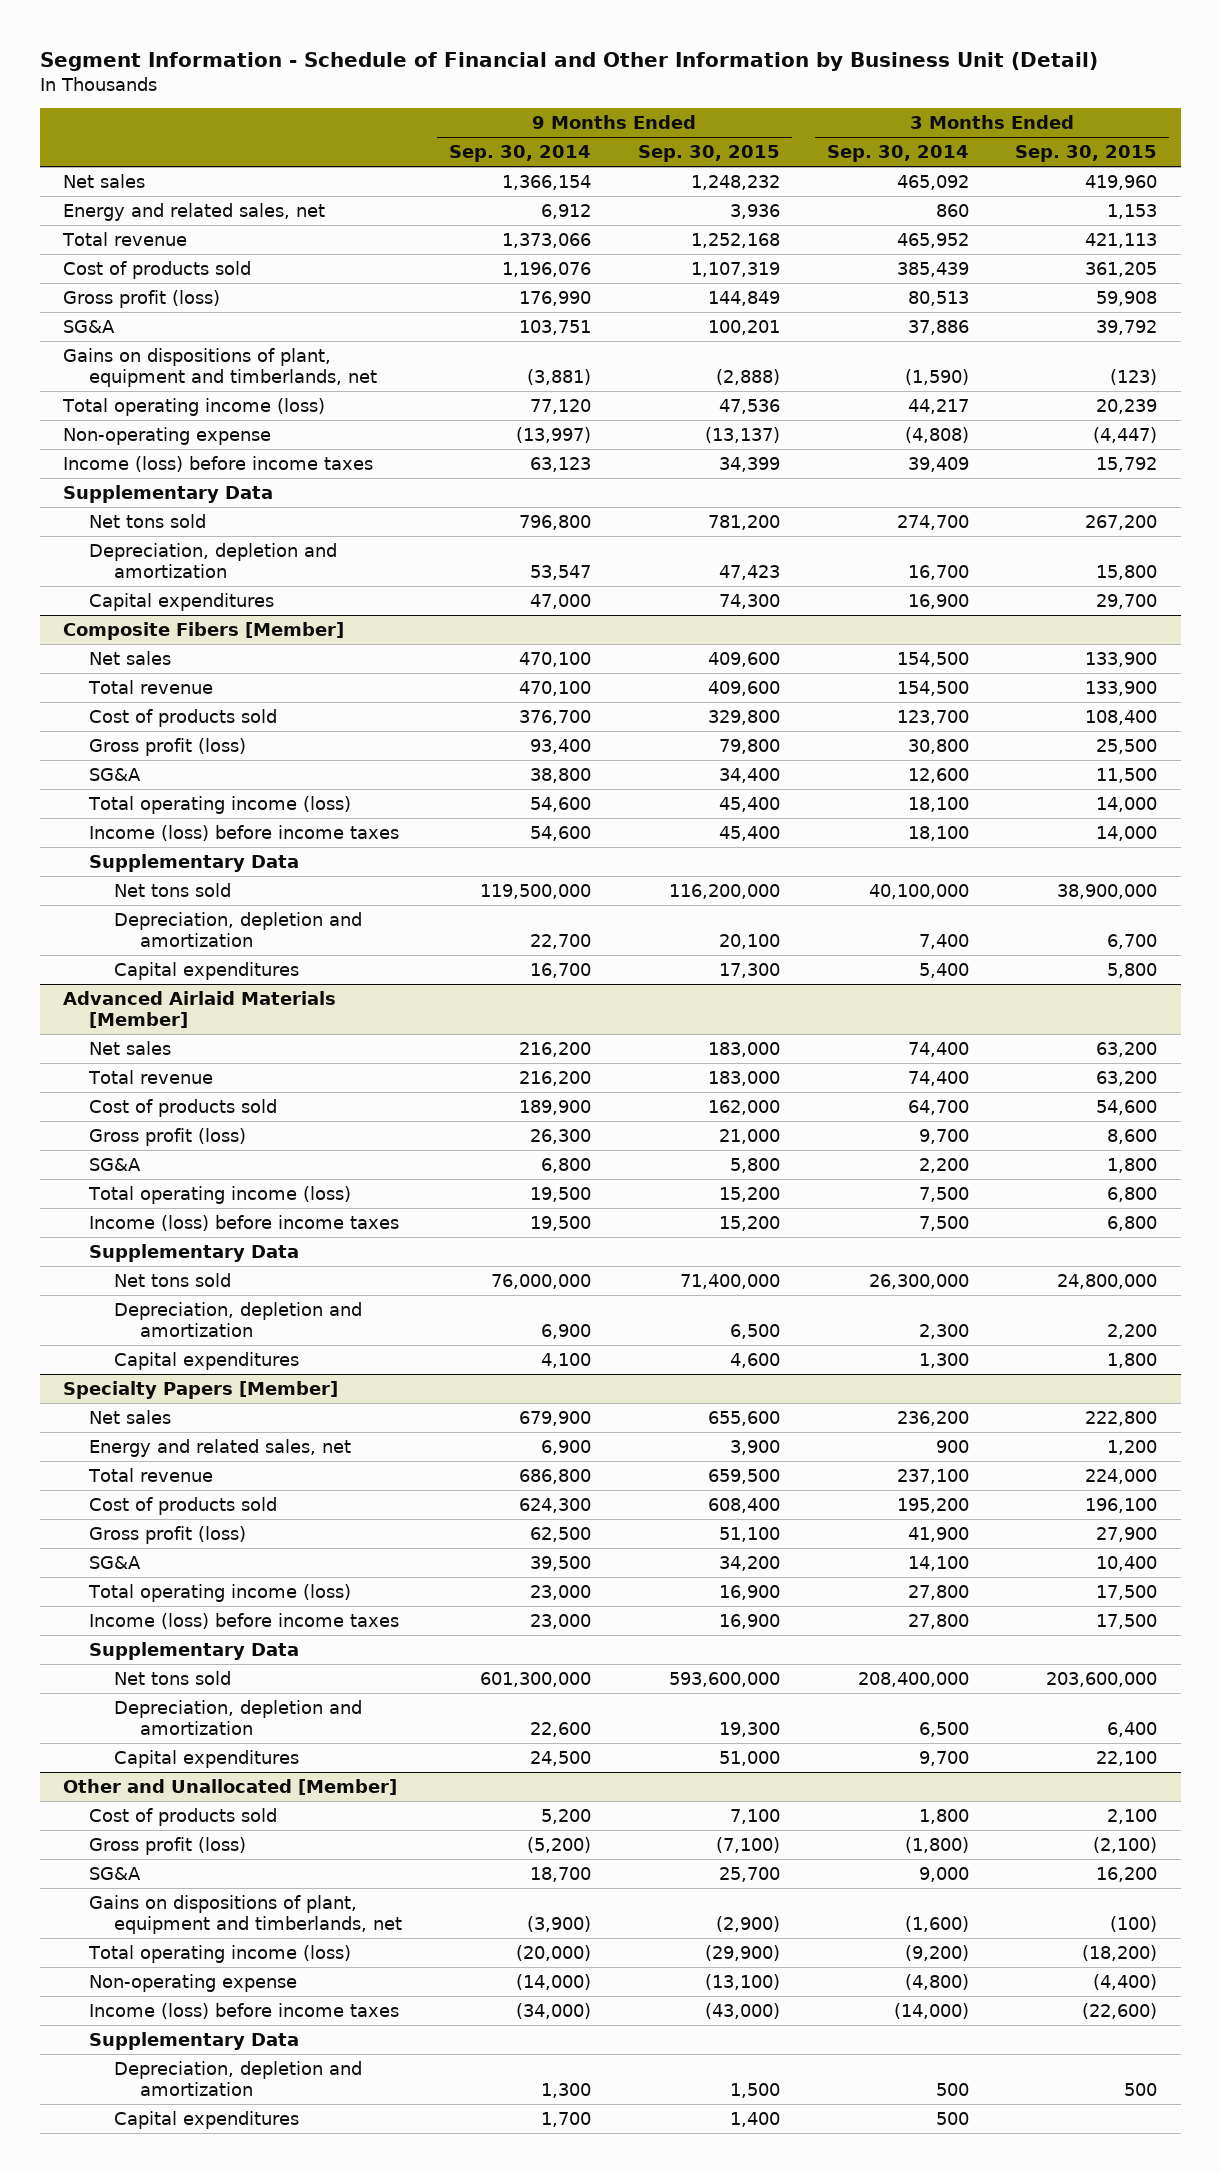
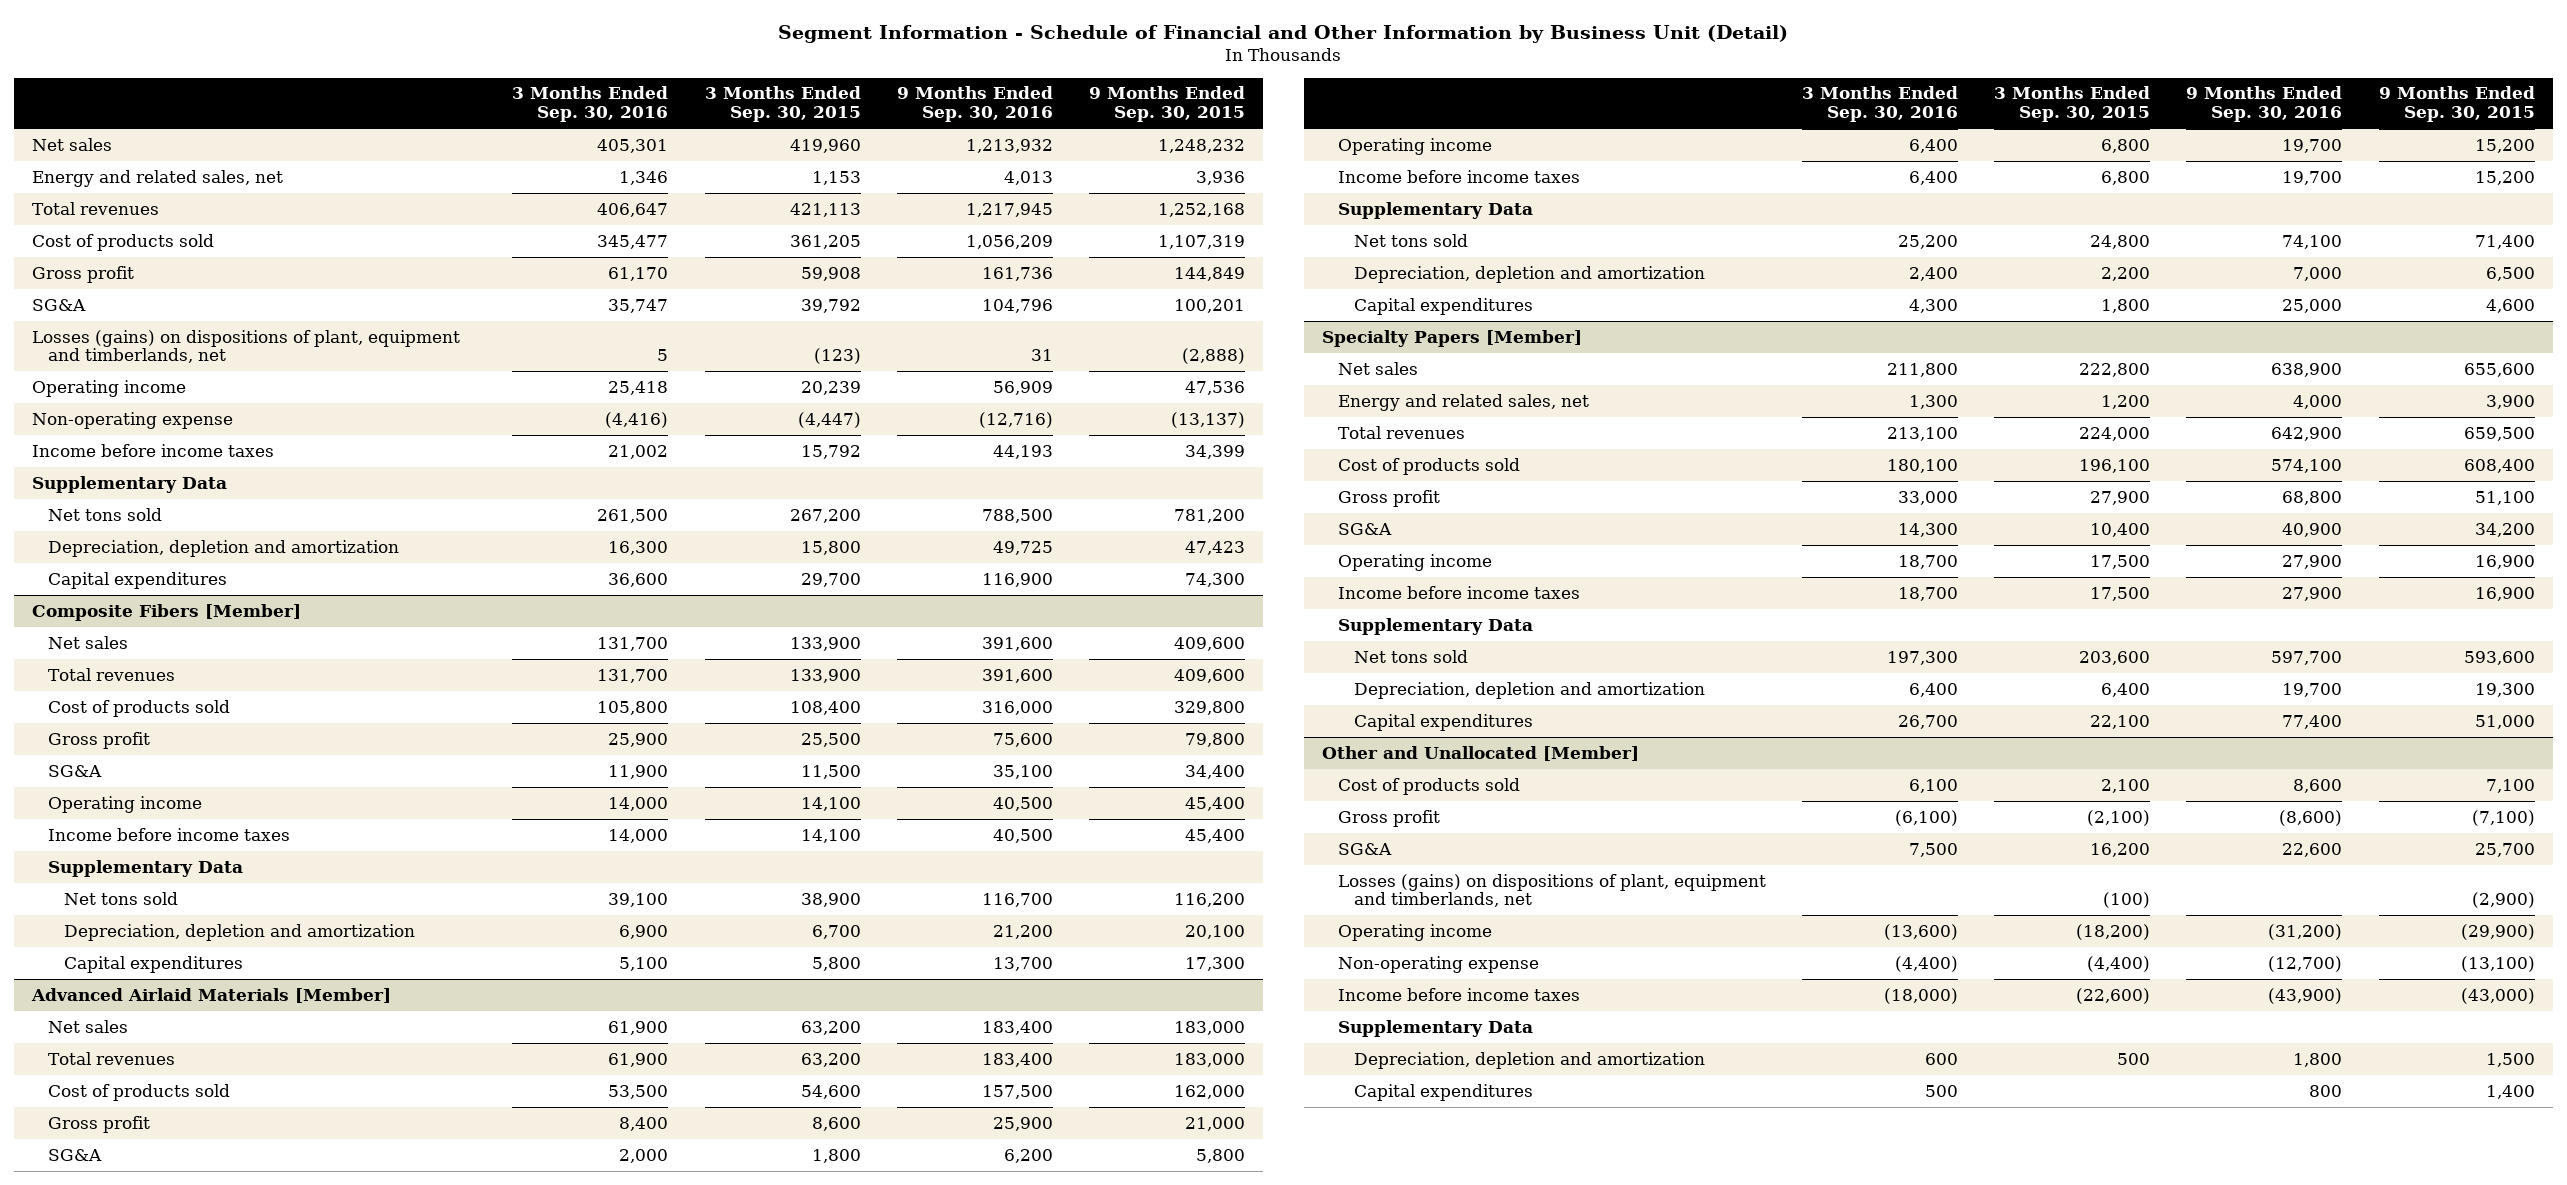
[449,145,592,163] Sep. 30, 2014 -> none
[826,145,969,163] Sep. 30, 2014 -> none
none -> [512,86,669,123] 3 Months Ended Sep. 30, 2016
none -> [896,86,1053,123] 9 Months Ended Sep. 30, 2016
[62,231,188,246] Total revenue -> [32,201,160,215] Total revenues
[63,289,221,308] Gross profit (loss) -> [32,265,135,283] Gross profit
[63,347,377,387] Gains on dispositions of plant, equipment and timberlands, net -> [32,329,461,364] Losses (gains) on dispositions of plant, equipment and timberlands, net
[62,397,326,416] Total operating income (loss) -> [32,379,187,397] Operating income
[63,455,374,472] Income (loss) before income taxes -> [32,443,275,457] Income before income taxes
[87,679,213,694] Total revenue -> [48,667,176,681] Total revenues
[88,737,246,756] Gross profit (loss) -> [48,731,151,749] Gross profit
[87,795,351,814] Total operating income (loss) -> [48,795,203,813] Operating income
[1096,796,1158,812] 14,000 -> [800,796,861,811] 14,100
[88,824,399,841] Income (loss) before income taxes -> [48,827,291,841] Income before income taxes
[1096,825,1158,841] 14,000 -> [800,828,861,843] 14,100
[668,883,780,899] 116,200,000 -> [1174,892,1246,907] 116,200
[1057,883,1158,899] 38,900,000 -> [800,892,861,907] 38,900
[87,1069,213,1084] Total revenue -> [48,1051,176,1065] Total revenues
[88,1127,246,1146] Gross profit (loss) -> [48,1115,151,1133] Gross profit
[87,1185,351,1204] Total operating income (loss) -> [1337,137,1492,155] Operating income
[88,1214,399,1231] Income (loss) before income taxes -> [1337,169,1580,183] Income before income taxes
[679,1273,780,1289] 71,400,000 -> [2474,234,2535,249] 71,400
[1057,1273,1158,1289] 24,800,000 -> [2090,234,2151,249] 24,800
[87,1467,213,1482] Total revenue -> [1337,425,1465,439] Total revenues
[88,1525,246,1544] Gross profit (loss) -> [1337,489,1440,507] Gross profit
[87,1583,351,1602] Total operating income (loss) -> [1337,553,1492,571] Operating income
[88,1612,399,1629] Income (loss) before income taxes -> [1337,585,1580,599] Income before income taxes
[668,1671,780,1687] 593,600,000 -> [2463,650,2535,665] 593,600
[1046,1671,1158,1687] 203,600,000 -> [2079,650,2151,665] 203,600
[88,1836,246,1855] Gross profit (loss) -> [1337,809,1440,827] Gross profit
[88,1894,403,1934] Gains on dispositions of plant, equipment and timberlands, net -> [1337,873,1766,908] Losses (gains) on dispositions of plant, equipment and timberlands, net
[87,1944,351,1963] Total operating income (loss) -> [1337,923,1492,941] Operating income
[88,2002,399,2019] Income (loss) before income taxes -> [1337,987,1580,1001] Income before income taxes

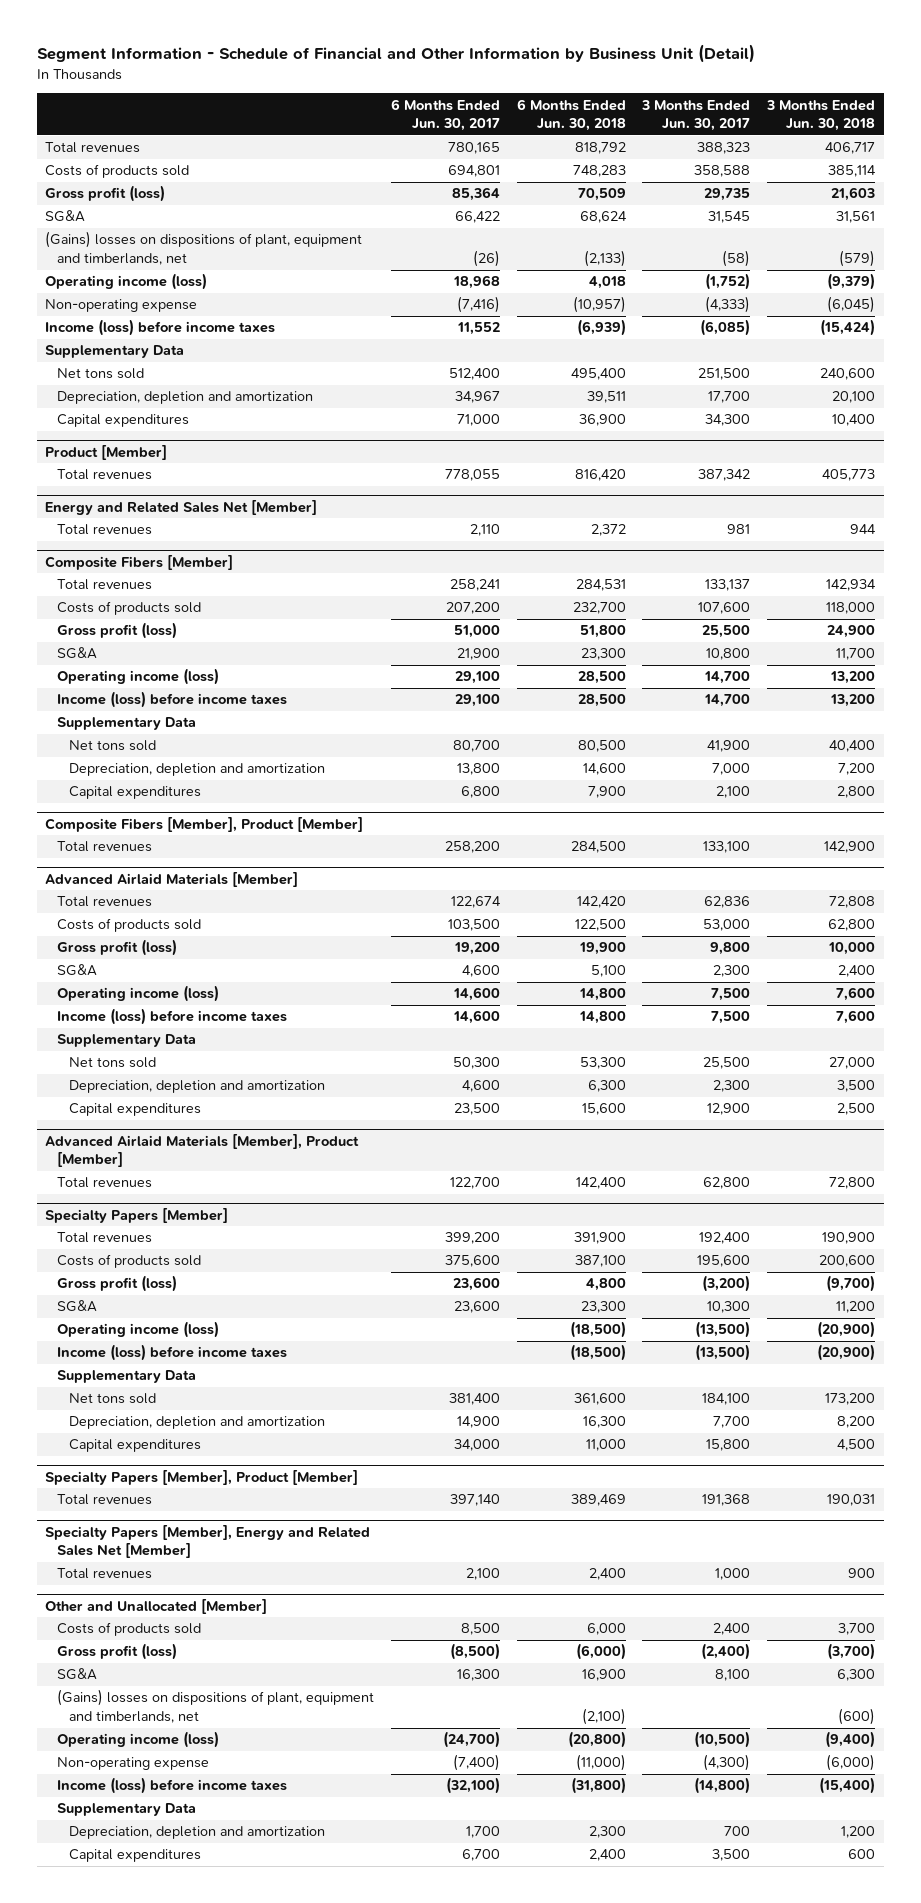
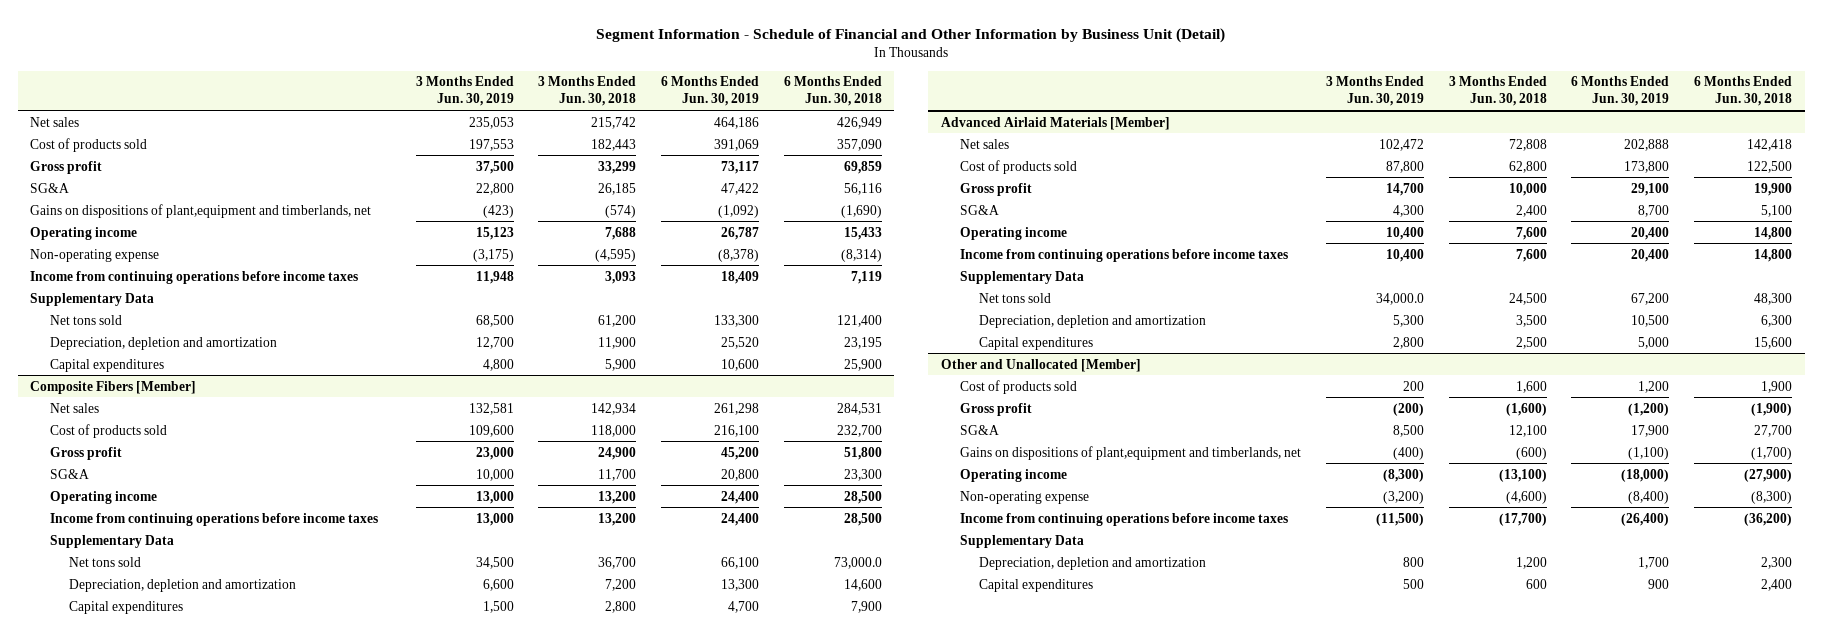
[391,98,501,132] 6 Months Ended Jun. 30, 2017 -> none
[641,99,751,132] 3 Months Ended Jun. 30, 2017 -> none
none -> [415,76,514,107] 3 Months Ended Jun. 30, 2019
none -> [661,76,760,107] 6 Months Ended Jun. 30, 2019
[45,142,141,154] Total revenues -> none
none -> [30,116,80,127] Net sales
[45,164,190,179] Costs of products sold -> [30,137,148,152] Cost of products sold
[572,165,626,178] 748,283 -> [836,138,882,151] 357,090
[828,165,877,178] 385,114 -> [591,138,637,151] 182,443
[45,185,166,203] Gross profit (loss) -> [30,160,103,174] Gross profit
[577,188,626,202] 70,509 -> [843,160,882,174] 69,859
[831,187,876,202] 21,603 -> [598,160,637,174] 33,299
[579,211,627,224] 68,624 -> [843,182,882,195] 56,116
[836,211,876,224] 31,561 -> [598,182,637,195] 26,185
[45,231,363,266] (Gains) losses on dispositions of plant, equipment and timberlands, net -> [30,203,372,218] Gains on dispositions of plant,equipment and timberlands, net
[583,250,626,268] (2,133) -> [840,204,882,218] (1,690)
[839,250,876,268] (579) -> [605,204,637,218] (574)
[45,273,208,291] Operating income (loss) -> [30,226,138,240] Operating income
[588,276,626,290] 4,018 -> [843,226,882,240] 15,433
[827,273,876,291] (9,379) -> [605,226,637,240] 7,688
[572,296,626,314] (10,957) -> [840,248,882,262] (8,314)
[827,296,876,314] (6,045) -> [595,248,637,262] (4,595)
[45,319,276,337] Income (loss) before income taxes -> [30,270,359,284] Income from continuing operations before income taxes
[576,319,626,337] (6,939) -> [850,270,882,284] 7,119
[820,319,876,337] (15,424) -> [605,270,637,284] 3,093
[45,444,168,460] Product [Member] -> none
[57,469,153,481] Total revenues -> none
[45,499,318,515] Energy and Related Sales Net [Member] -> none
[57,524,153,536] Total revenues -> none
[570,368,626,381] 495,400 -> [836,314,882,327] 121,400
[820,368,876,381] 240,600 -> [598,314,637,327] 61,200
[586,391,626,404] 39,511 -> [843,336,882,349] 23,195
[832,391,876,404] 20,100 -> [598,336,637,349] 11,900
[578,414,626,427] 36,900 -> [843,358,882,371] 25,900
[832,414,876,427] 10,400 -> [605,358,637,371] 5,900
[57,579,153,591] Total revenues -> [49,402,99,413] Net sales
[57,601,202,616] Costs of products sold -> [49,423,167,438] Cost of products sold
[57,622,178,640] Gross profit (loss) -> [49,446,122,460] Gross profit
[57,668,220,686] Operating income (loss) -> [49,490,157,504] Operating income
[57,691,288,709] Income (loss) before income taxes -> [49,512,378,526] Income from continuing operations before income taxes
[577,740,626,753] 80,500 -> [833,556,882,569] 73,000.0
[829,740,876,753] 40,400 -> [598,556,637,569] 36,700
[45,816,364,832] Composite Fibers [Member], Product [Member] -> none
[57,841,153,853] Total revenues -> none
[57,896,153,908] Total revenues -> none
none -> [960,138,1010,149] Net sales
[57,918,202,933] Costs of products sold -> [960,159,1078,174] Cost of products sold
[57,939,178,957] Gross profit (loss) -> [960,182,1033,196] Gross profit
[57,985,220,1003] Operating income (loss) -> [960,226,1068,240] Operating income
[57,1008,288,1026] Income (loss) before income taxes -> [960,248,1289,262] Income from continuing operations before income taxes
[579,1057,626,1070] 53,300 -> [1754,292,1793,305] 48,300
[829,1057,876,1070] 27,000 -> [1508,292,1547,305] 24,500
[45,1133,360,1168] Advanced Airlaid Materials [Member], Product [Member] -> none
[57,1177,153,1189] Total revenues -> none
[45,1207,229,1223] Specialty Papers [Member] -> none
[57,1232,153,1244] Total revenues -> none
[57,1254,202,1269] Costs of products sold -> none
[57,1275,178,1293] Gross profit (loss) -> none
[57,1300,98,1313] SG&A -> none
[57,1321,220,1339] Operating income (loss) -> none
[57,1344,288,1362] Income (loss) before income taxes -> none
[57,1370,197,1384] Supplementary Data -> none
[69,1393,157,1405] Net tons sold -> none
[69,1416,326,1430] Depreciation, depletion and amortization -> none
[69,1439,202,1453] Capital expenditures -> none
[45,1469,359,1485] Specialty Papers [Member], Product [Member] -> none
[57,1494,153,1506] Total revenues -> none
[45,1524,371,1559] Specialty Papers [Member], Energy and Related Sales Net [Member] -> none
[57,1568,153,1580] Total revenues -> none
[57,1622,202,1637] Costs of products sold -> [960,379,1078,394] Cost of products sold
[586,1623,626,1636] 6,000 -> [1761,380,1793,393] 1,900
[838,1623,876,1636] 3,700 -> [1515,380,1547,393] 1,600
[57,1643,178,1661] Gross profit (loss) -> [960,402,1033,416] Gross profit
[575,1643,626,1661] (6,000) -> [1751,402,1793,416] (1,900)
[827,1643,876,1661] (3,700) -> [1505,402,1547,416] (1,600)
[581,1669,626,1682] 16,900 -> [1754,424,1793,437] 27,700
[837,1669,876,1682] 6,300 -> [1508,424,1547,437] 12,100
[57,1689,375,1724] (Gains) losses on dispositions of plant, equipment and timberlands, net -> [960,445,1302,460] Gains on dispositions of plant,equipment and timberlands, net
[581,1708,626,1726] (2,100) -> [1751,446,1793,460] (1,700)
[57,1731,220,1749] Operating income (loss) -> [960,468,1068,482] Operating income
[567,1731,626,1749] (20,800) -> [1744,468,1793,482] (27,900)
[825,1731,876,1749] (9,400) -> [1498,468,1547,482] (13,100)
[575,1754,626,1772] (11,000) -> [1751,490,1793,504] (8,300)
[826,1754,876,1772] (6,000) -> [1505,490,1547,504] (4,600)
[57,1777,288,1795] Income (loss) before income taxes -> [960,512,1289,526] Income from continuing operations before income taxes
[570,1777,626,1795] (31,800) -> [1744,512,1793,526] (36,200)
[819,1777,876,1795] (15,400) -> [1498,512,1547,526] (17,700)

